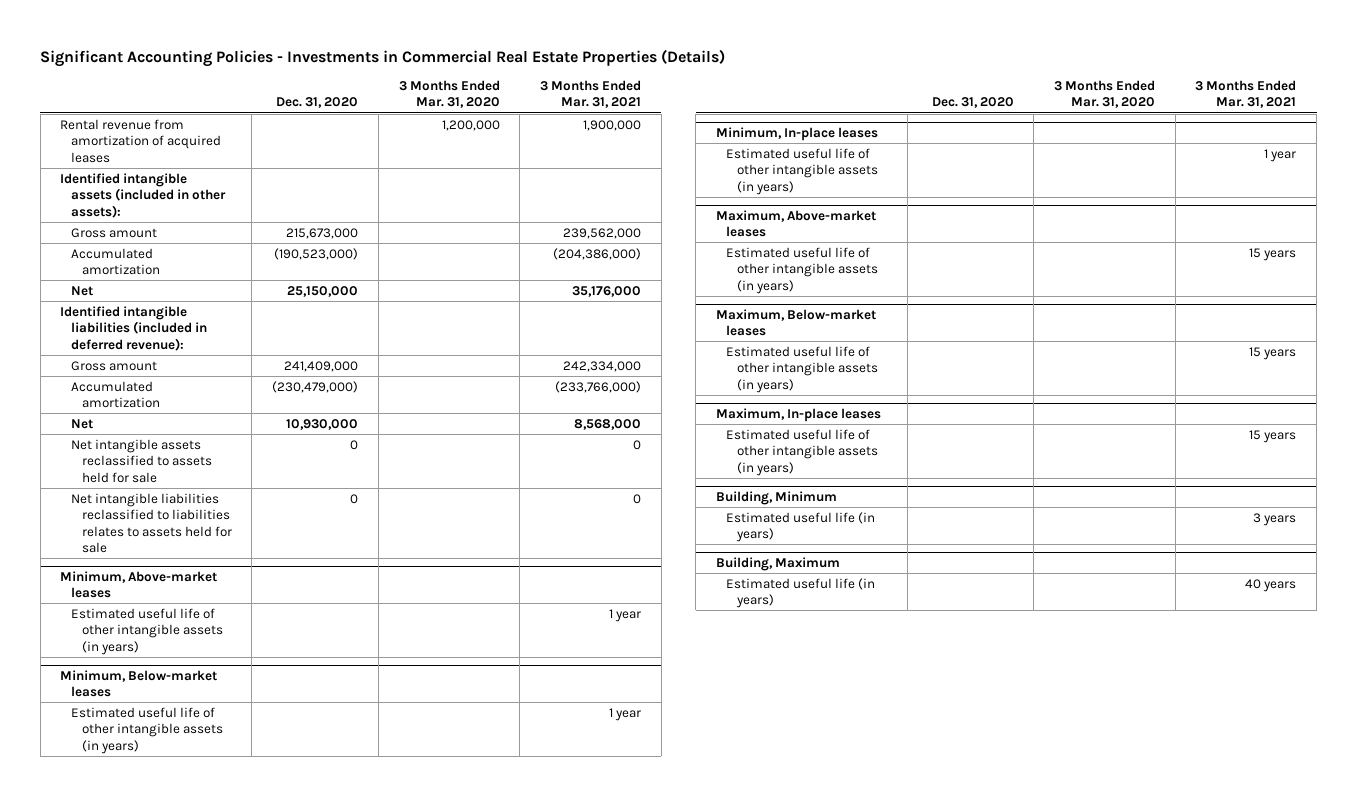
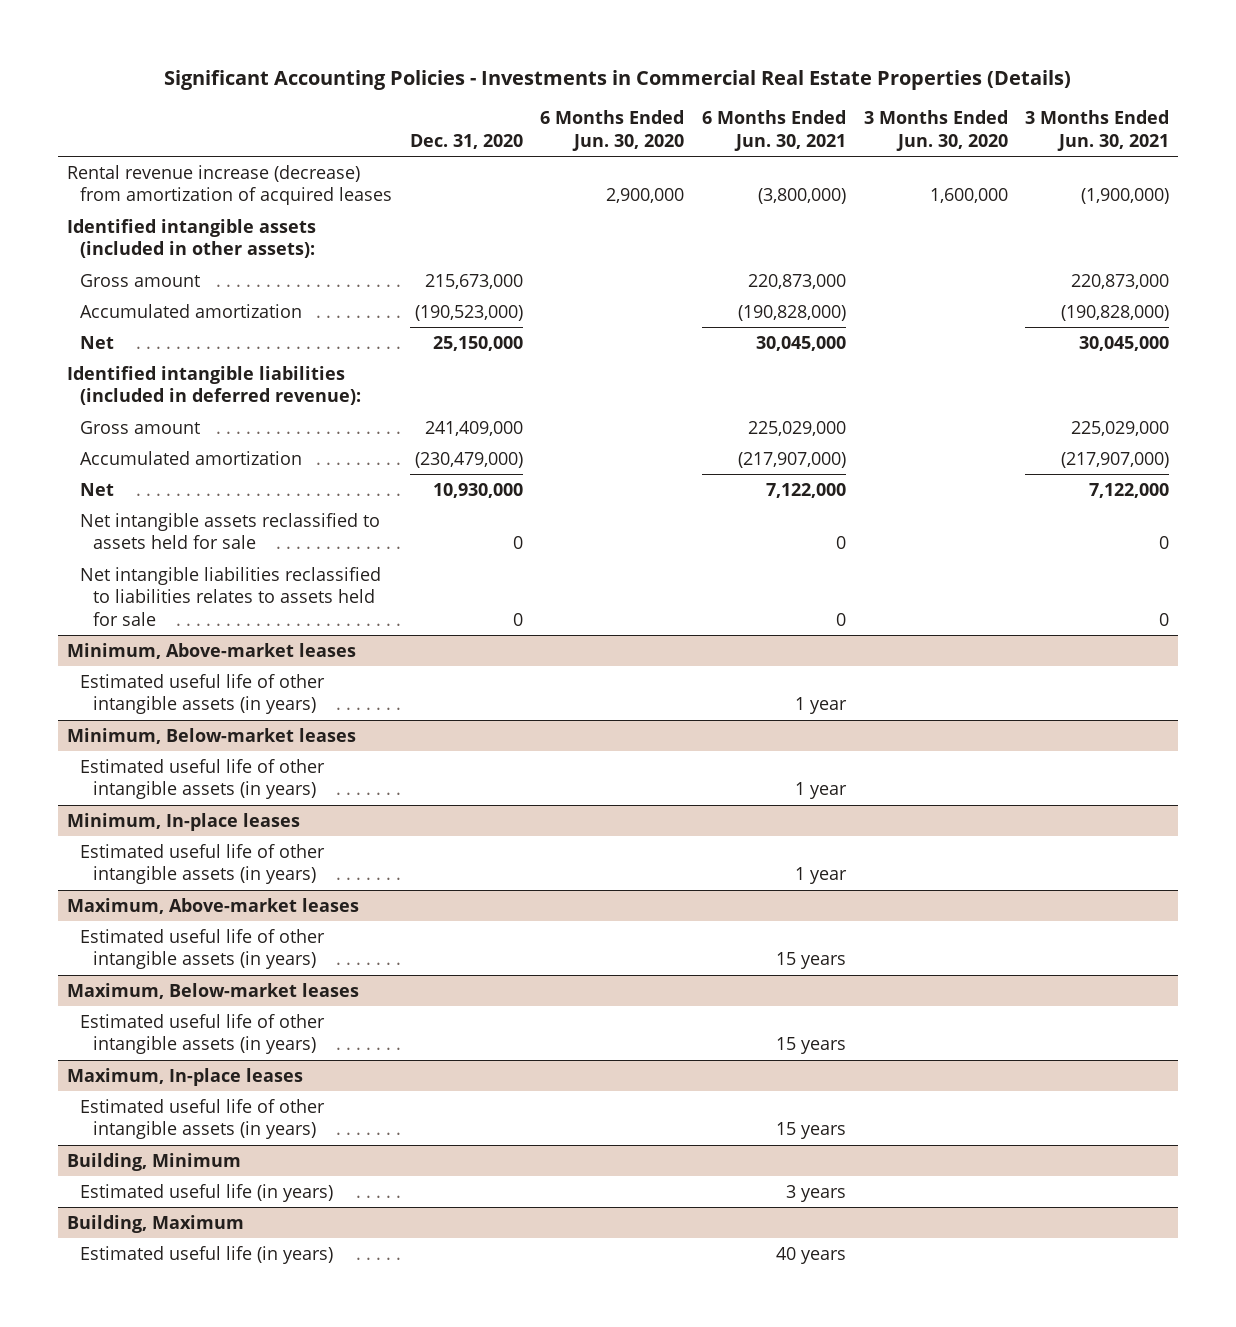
[398,80,500,109] 3 Months Ended Mar. 31, 2020 -> none
[540,80,642,109] 3 Months Ended Mar. 31, 2021 -> none
none -> [540,110,685,152] 6 Months Ended Jun. 30, 2020
none -> [702,110,847,152] 6 Months Ended Jun. 30, 2021
none -> [863,110,1008,152] 3 Months Ended Jun. 30, 2020
none -> [1025,110,1170,152] 3 Months Ended Jun. 30, 2021
[60,118,222,163] Rental revenue from amortization of acquired leases -> [66,164,393,206] Rental revenue increase (decrease) from amortization of acquired leases

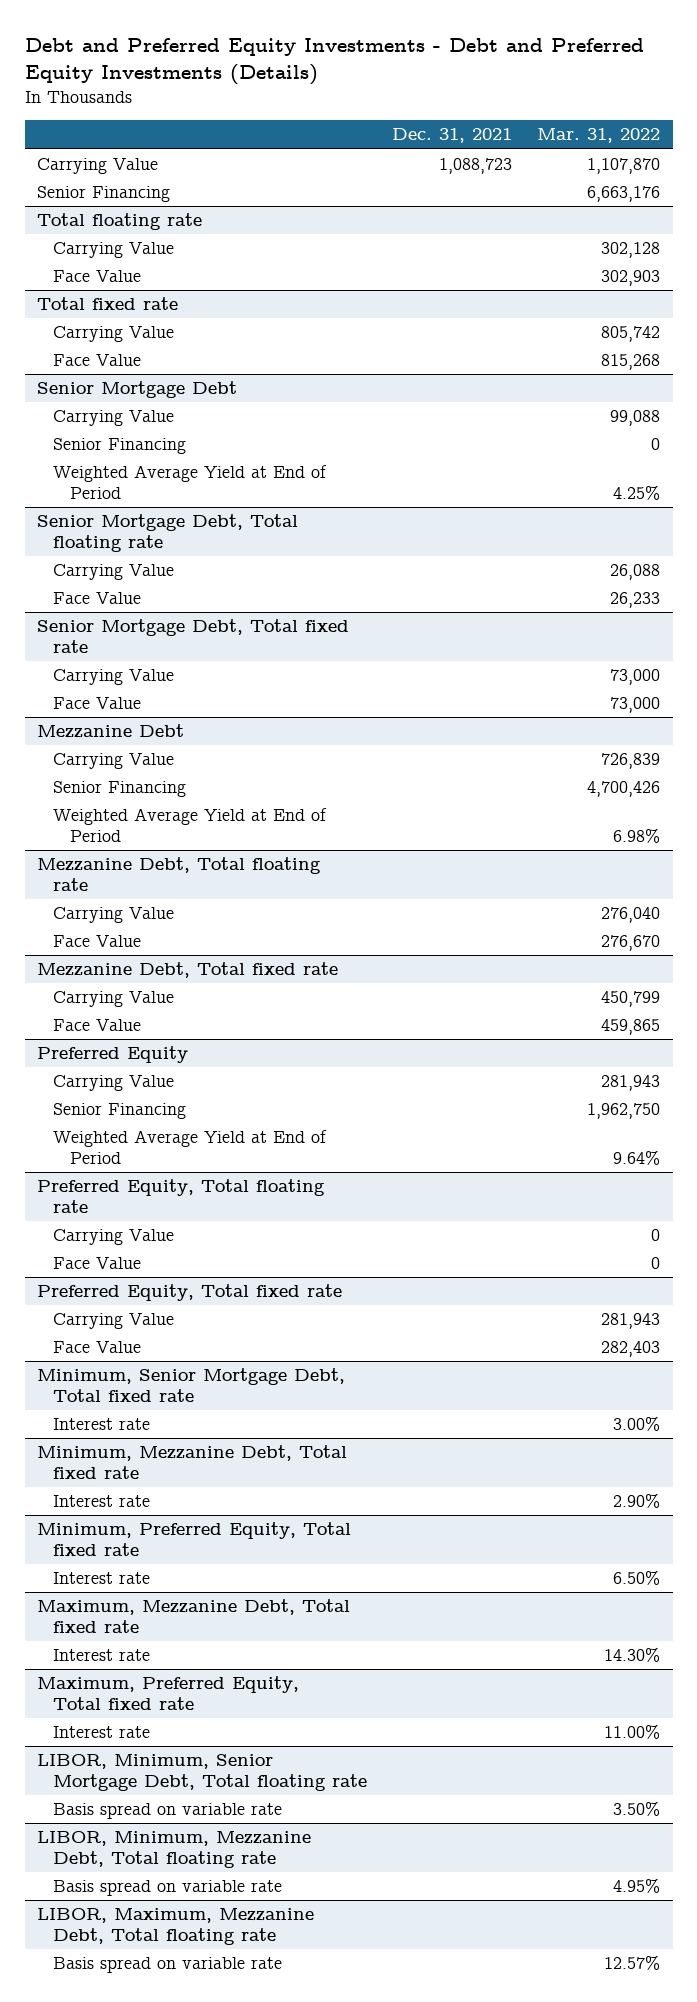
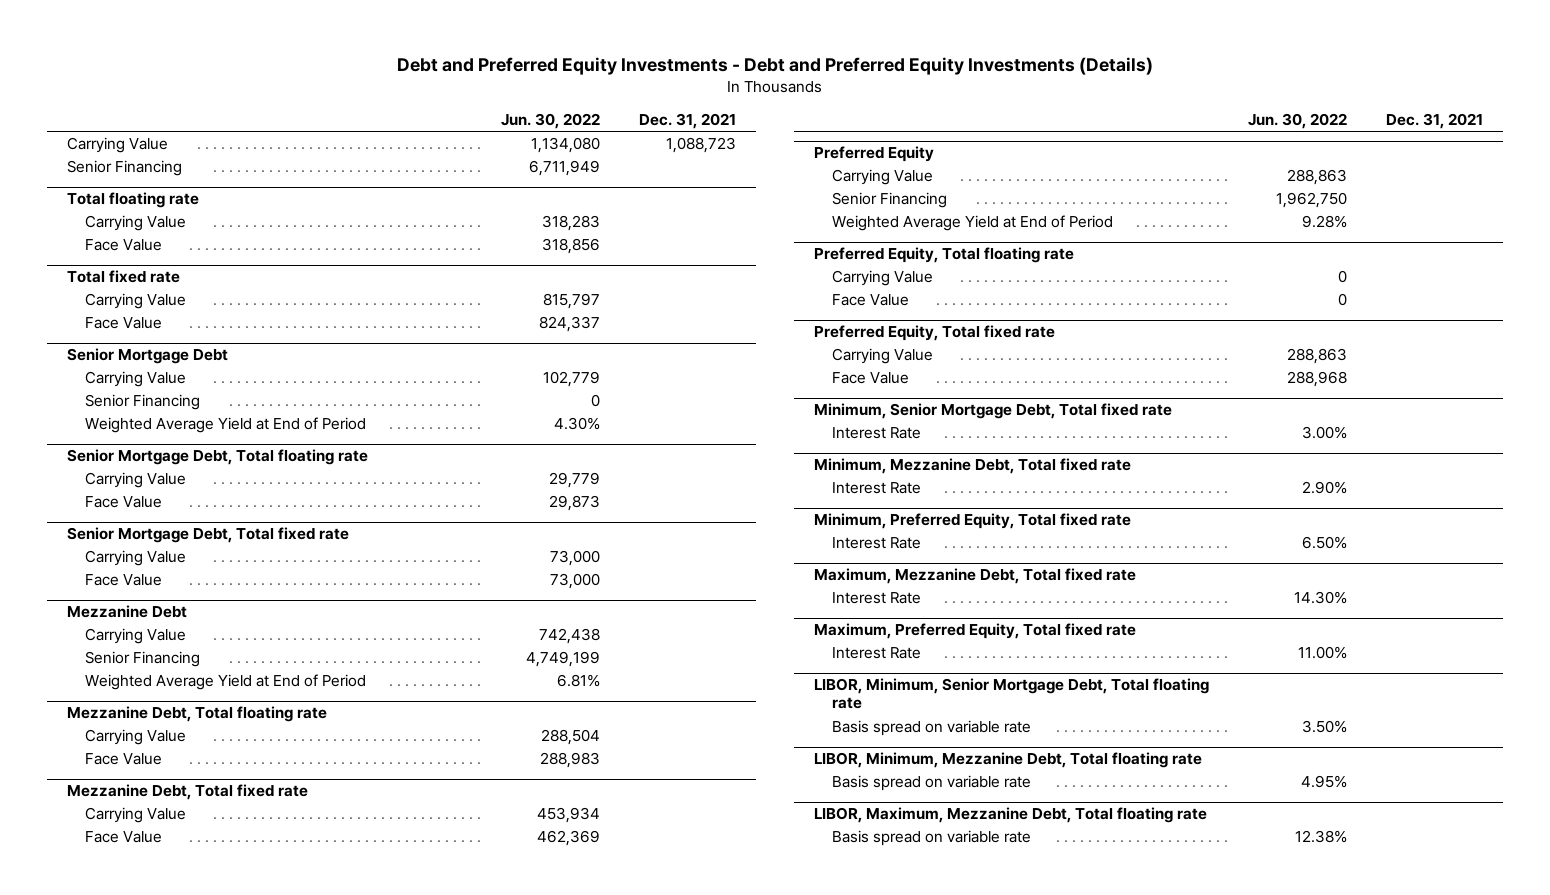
[537,128,661,144] Mar. 31, 2022 -> none
none -> [501,112,601,129] Jun. 30, 2022
[53,1418,151,1431] Interest rate -> [831,427,921,440] Interest Rate
[53,1495,151,1508] Interest rate -> [831,482,921,495] Interest Rate
[53,1572,151,1585] Interest rate -> [831,537,921,550] Interest Rate
[53,1649,151,1662] Interest rate -> [831,592,921,605] Interest Rate
[53,1726,151,1739] Interest rate -> [831,647,921,660] Interest Rate

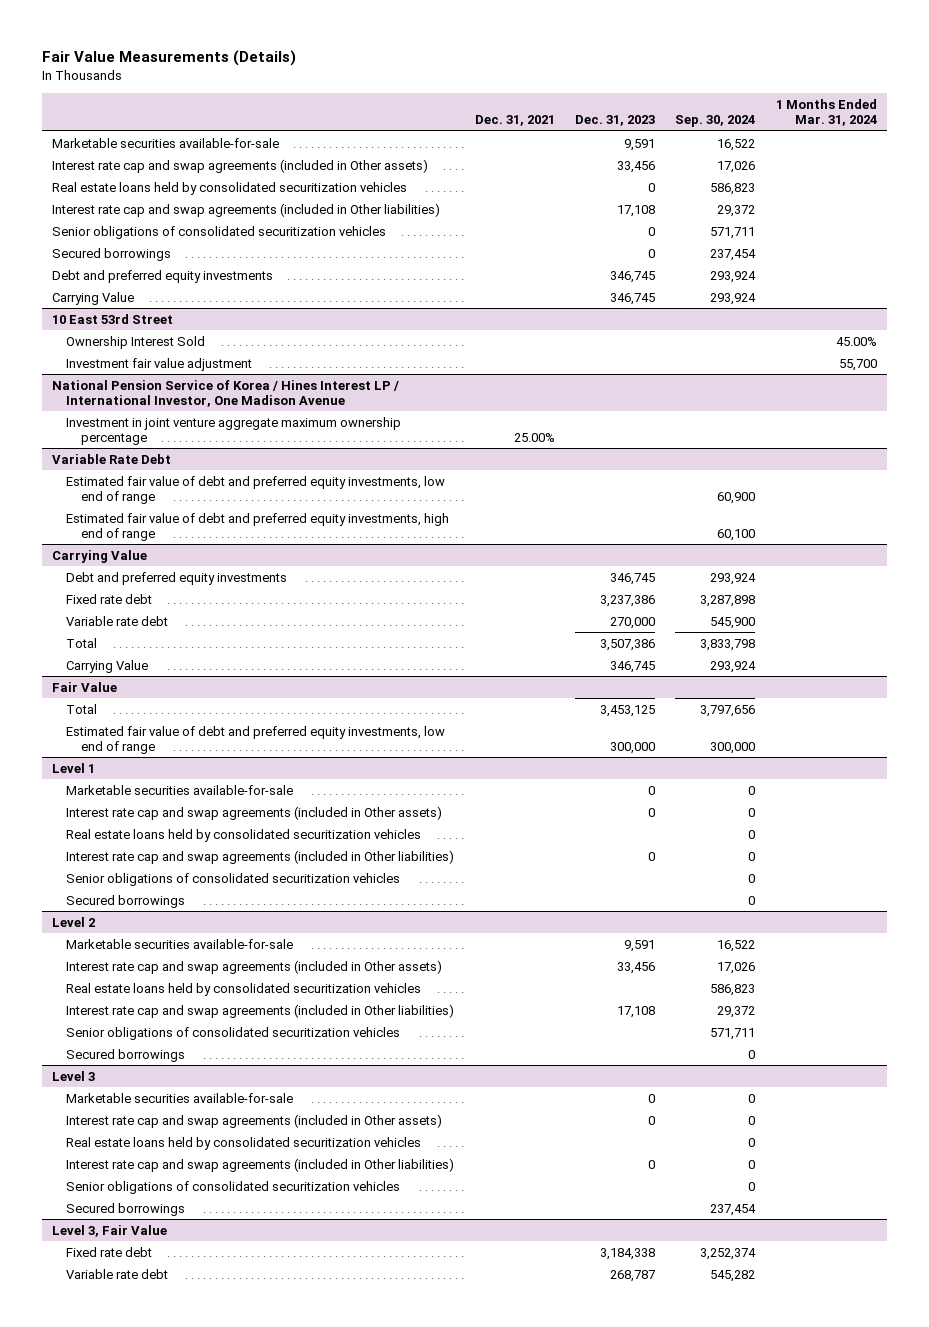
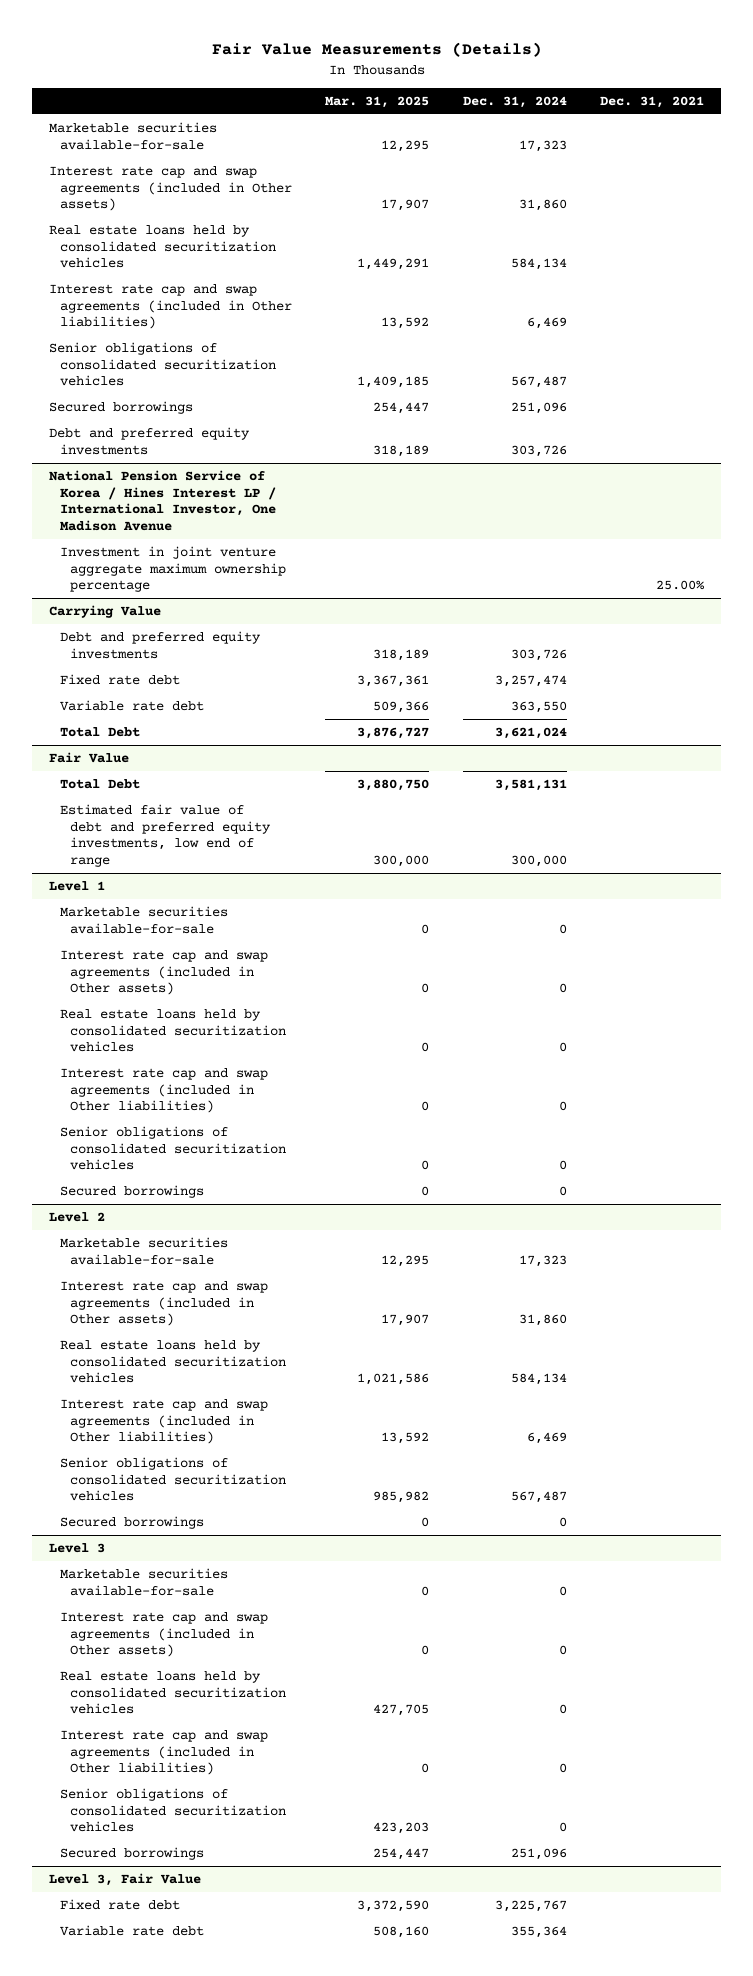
[575,115,656,127] Dec. 31, 2023 -> none
[675,115,756,128] Sep. 30, 2024 -> none
[775,99,877,127] 1 Months Ended Mar. 31, 2024 -> none
none -> [325,95,430,108] Mar. 31, 2025
none -> [462,95,567,108] Dec. 31, 2024
[52,291,135,305] Carrying Value -> none
[52,313,174,324] 10 East 53rd Street -> none
[66,335,206,349] Ownership Interest Sold -> none
[66,357,253,371] Investment fair value adjustment -> none
[52,453,172,464] Variable Rate Debt -> none
[66,475,446,505] Estimated fair value of debt and preferred equity investments, low end of range -> none
[66,512,450,542] Estimated fair value of debt and preferred equity investments, high end of range -> none
[66,659,149,673] Carrying Value -> none
[66,637,98,648] Total -> [59,727,140,738] Total Debt
[66,703,98,714] Total -> [59,779,140,790] Total Debt

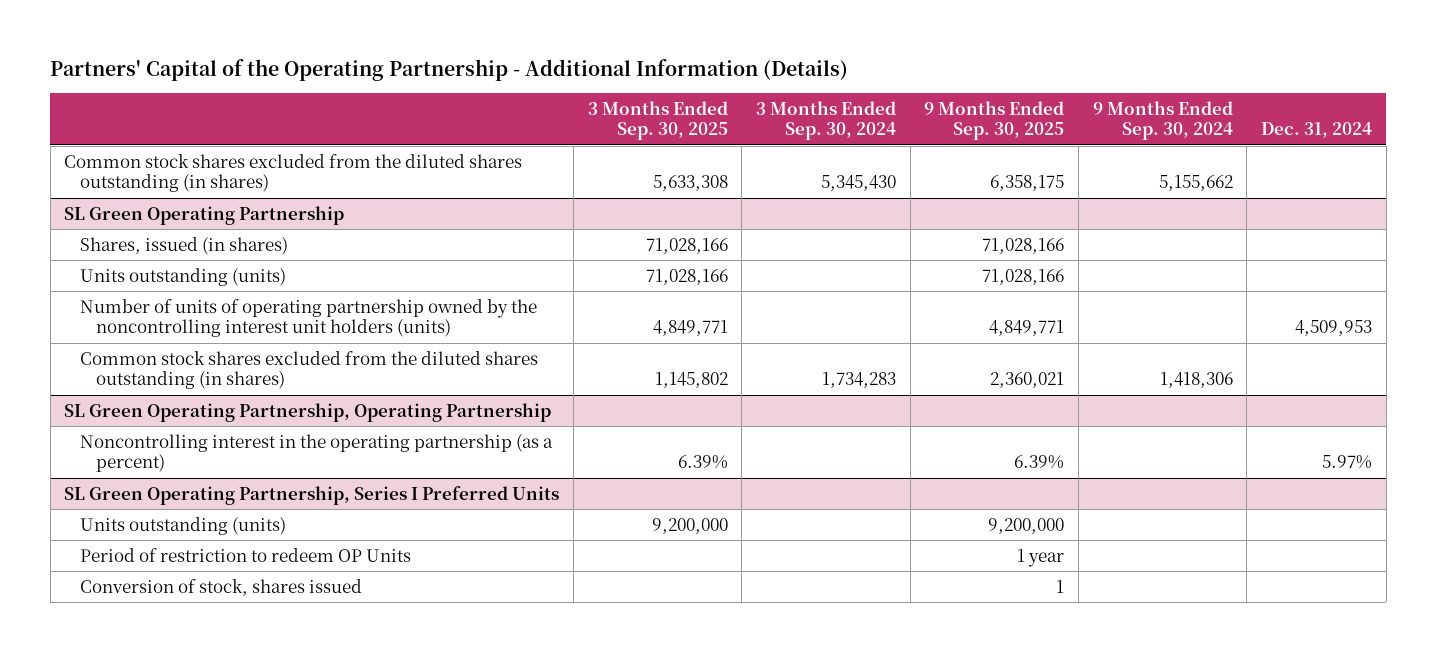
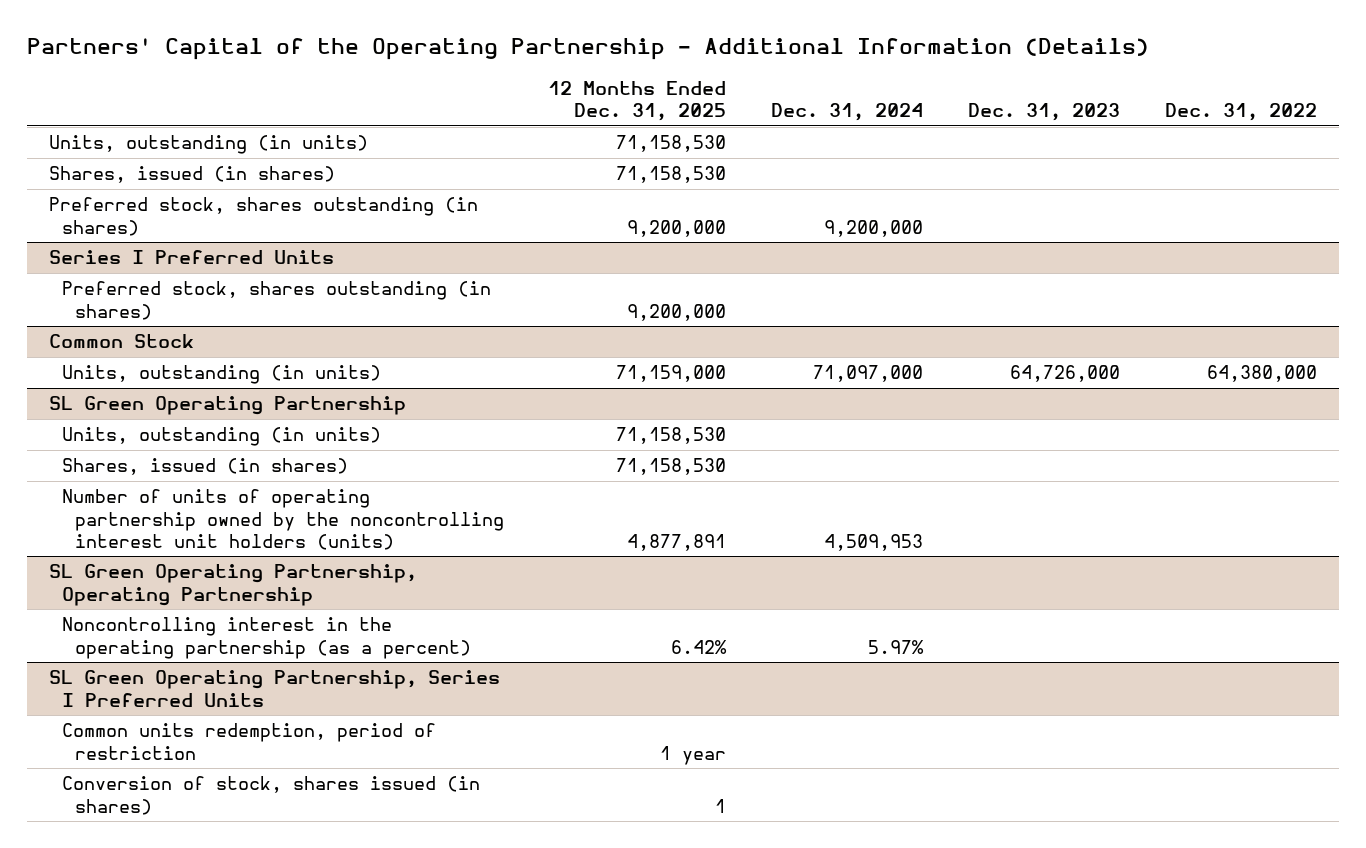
[587,101,728,141] 3 Months Ended Sep. 30, 2025 -> none
[756,101,897,141] 3 Months Ended Sep. 30, 2024 -> none
[924,101,1065,141] 9 Months Ended Sep. 30, 2025 -> none
[1092,101,1233,141] 9 Months Ended Sep. 30, 2024 -> none
none -> [548,80,727,121] 12 Months Ended Dec. 31, 2025
none -> [968,102,1121,121] Dec. 31, 2023
none -> [1165,102,1318,121] Dec. 31, 2022
[64,153,523,193] Common stock shares excluded from the diluted shares outstanding (in shares) -> none
none -> [49,135,369,155] Units, outstanding (in units)
none -> [49,166,336,184] Shares, issued (in shares)
none -> [49,197,479,236] Preferred stock, shares outstanding (in shares)
none -> [49,250,335,265] Series I Preferred Units
none -> [61,281,491,320] Preferred stock, shares outstanding (in shares)
none -> [49,334,195,349] Common Stock
none -> [61,365,381,385] Units, outstanding (in units)
none -> [61,427,381,447] Units, outstanding (in units)
[80,267,287,286] Units outstanding (units) -> none
[80,350,539,390] Common stock shares excluded from the diluted shares outstanding (in shares) -> none
[80,516,287,535] Units outstanding (units) -> none
[80,547,412,562] Period of restriction to redeem OP Units -> [61,723,436,760] Common units redemption, period of restriction
[80,578,363,596] Conversion of stock, shares issued -> [61,776,480,815] Conversion of stock, shares issued (in shares)

